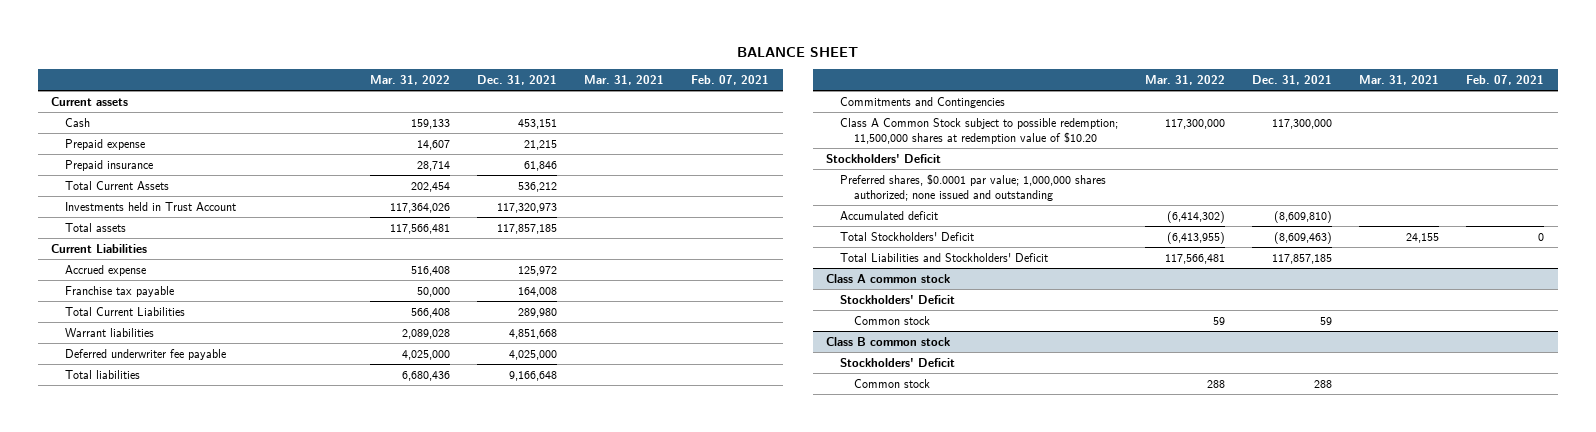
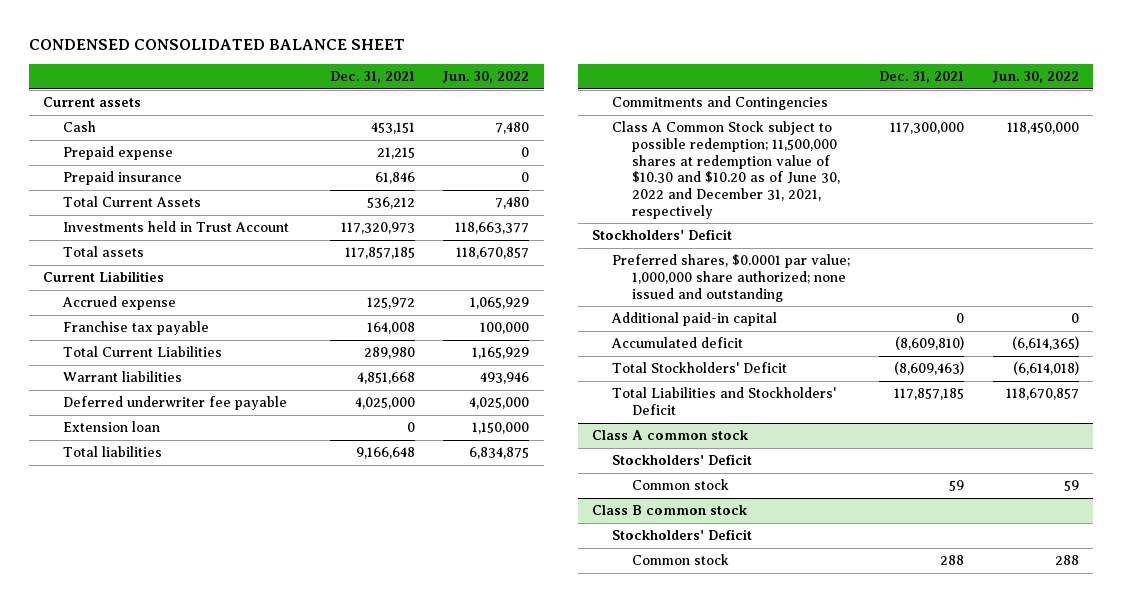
[736,46,858,57] BALANCE SHEET -> [28,38,405,50] CONDENSED CONSOLIDATED BALANCE SHEET
[370,74,451,85] Mar. 31, 2022 -> none
[584,74,665,85] Mar. 31, 2021 -> none
[691,74,770,85] Feb. 07, 2021 -> none
none -> [442,71,530,84] Jun. 30, 2022
none -> [62,421,160,433] Extension loan
[840,117,1119,144] Class A Common Stock subject to possible redemption; 11,500,000 shares at redemption value of $10.20 -> [612,121,841,219] Class A Common Stock subject to possible redemption; 11,500,000 shares at redemption value of $10.30 and $10.20 as of June 30, 2022 and December 31, 2021, respectively
[840,173,1107,201] Preferred shares, $0.0001 par value; 1,000,000 shares authorized; none issued and outstanding -> [612,254,851,302] Preferred shares, $0.0001 par value; 1,000,000 share authorized; none issued and outstanding
none -> [611,312,778,327] Additional paid-in capital

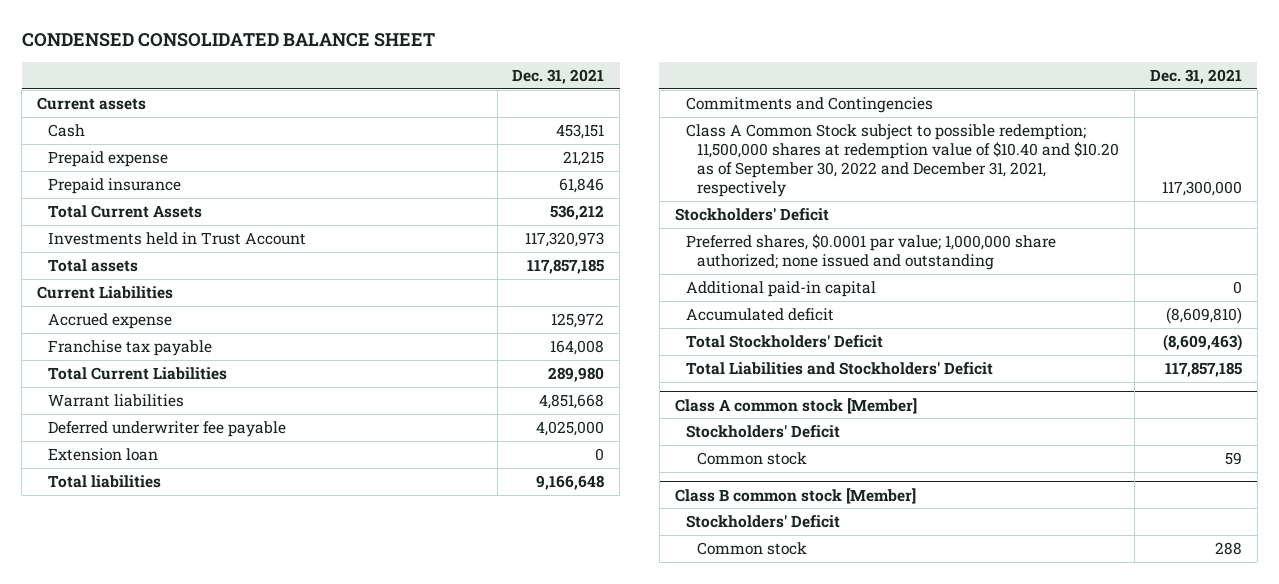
[442,71,530,84] Jun. 30, 2022 -> none
[612,121,841,219] Class A Common Stock subject to possible redemption; 11,500,000 shares at redemption value of $10.30 and $10.20 as of June 30, 2022 and December 31, 2021, respectively -> [685,124,1120,197] Class A Common Stock subject to possible redemption; 11,500,000 shares at redemption value of $10.40 and $10.20 as of September 30, 2022 and December 31, 2021, respectively
[592,430,750,441] Class A common stock -> [674,397,917,414] Class A common stock [Member]
[592,505,749,516] Class B common stock -> [674,487,916,504] Class B common stock [Member]

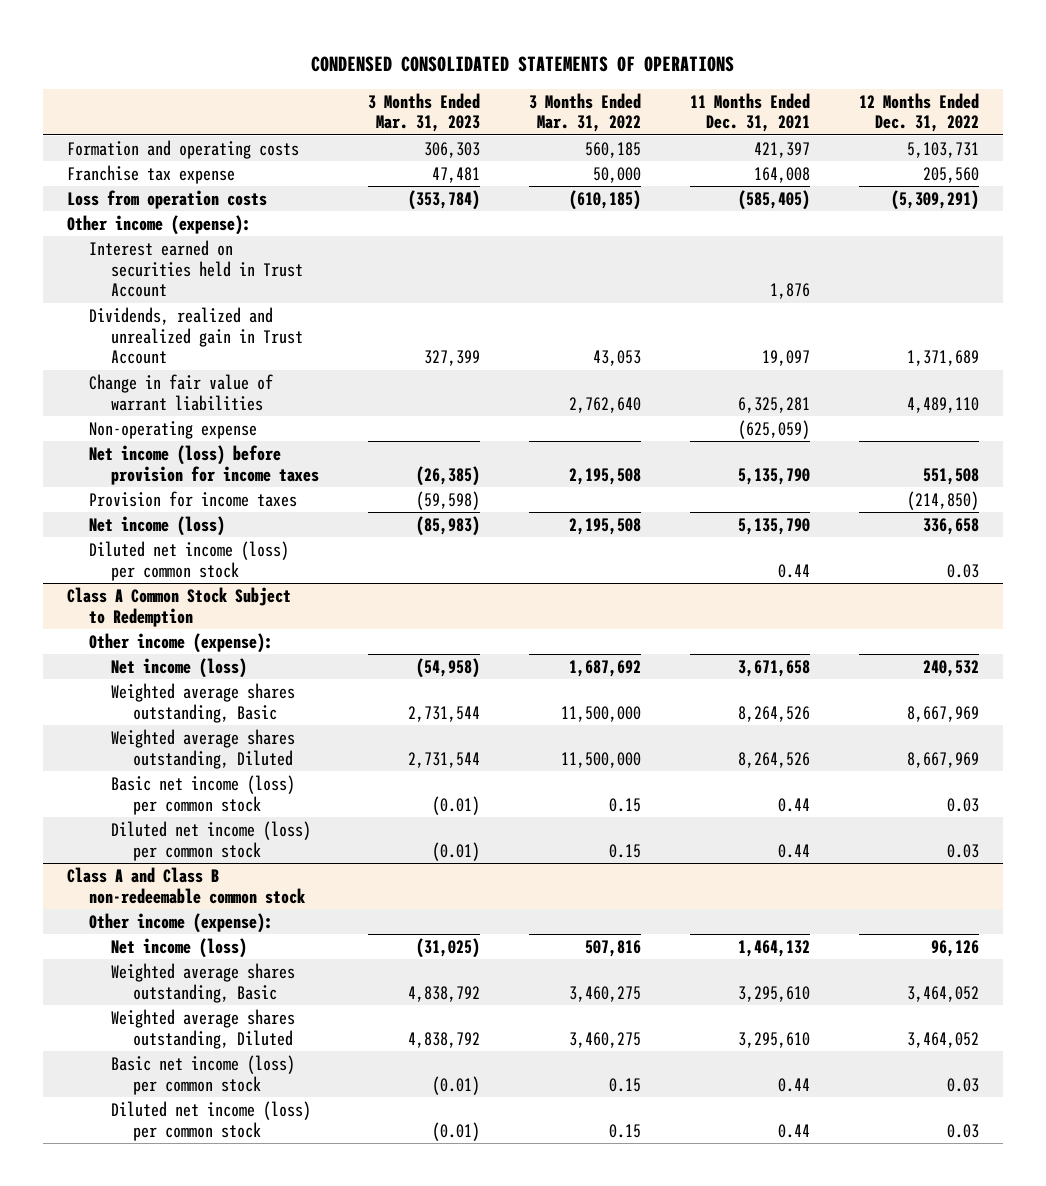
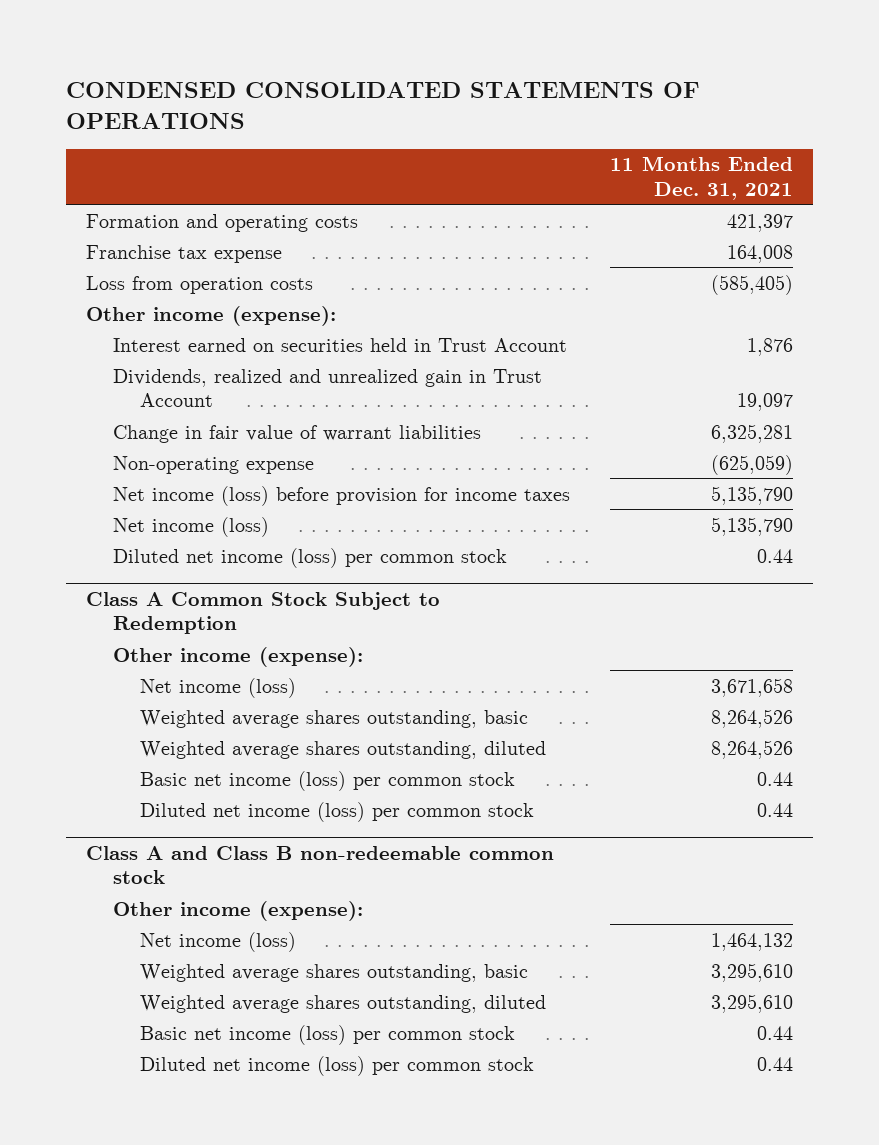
[367,92,480,133] 3 Months Ended Mar. 31, 2023 -> none
[528,92,641,133] 3 Months Ended Mar. 31, 2022 -> none
[858,92,979,133] 12 Months Ended Dec. 31, 2022 -> none
[89,490,298,507] Provision for income taxes -> none
[111,682,296,723] Weighted average shares outstanding, Basic -> [140,709,529,728] Weighted average shares outstanding, basic
[111,728,296,769] Weighted average shares outstanding, Diluted -> [140,740,547,759] Weighted average shares outstanding, diluted
[111,962,296,1003] Weighted average shares outstanding, Basic -> [140,963,529,982] Weighted average shares outstanding, basic
[111,1008,296,1049] Weighted average shares outstanding, Diluted -> [140,994,547,1013] Weighted average shares outstanding, diluted

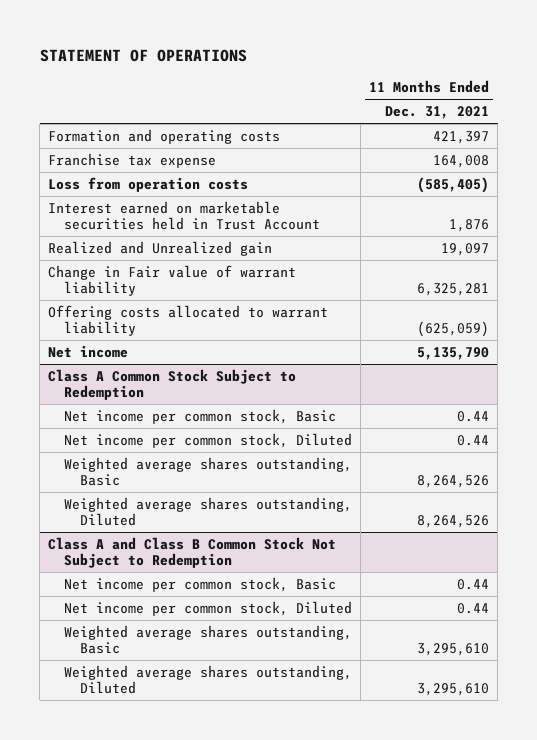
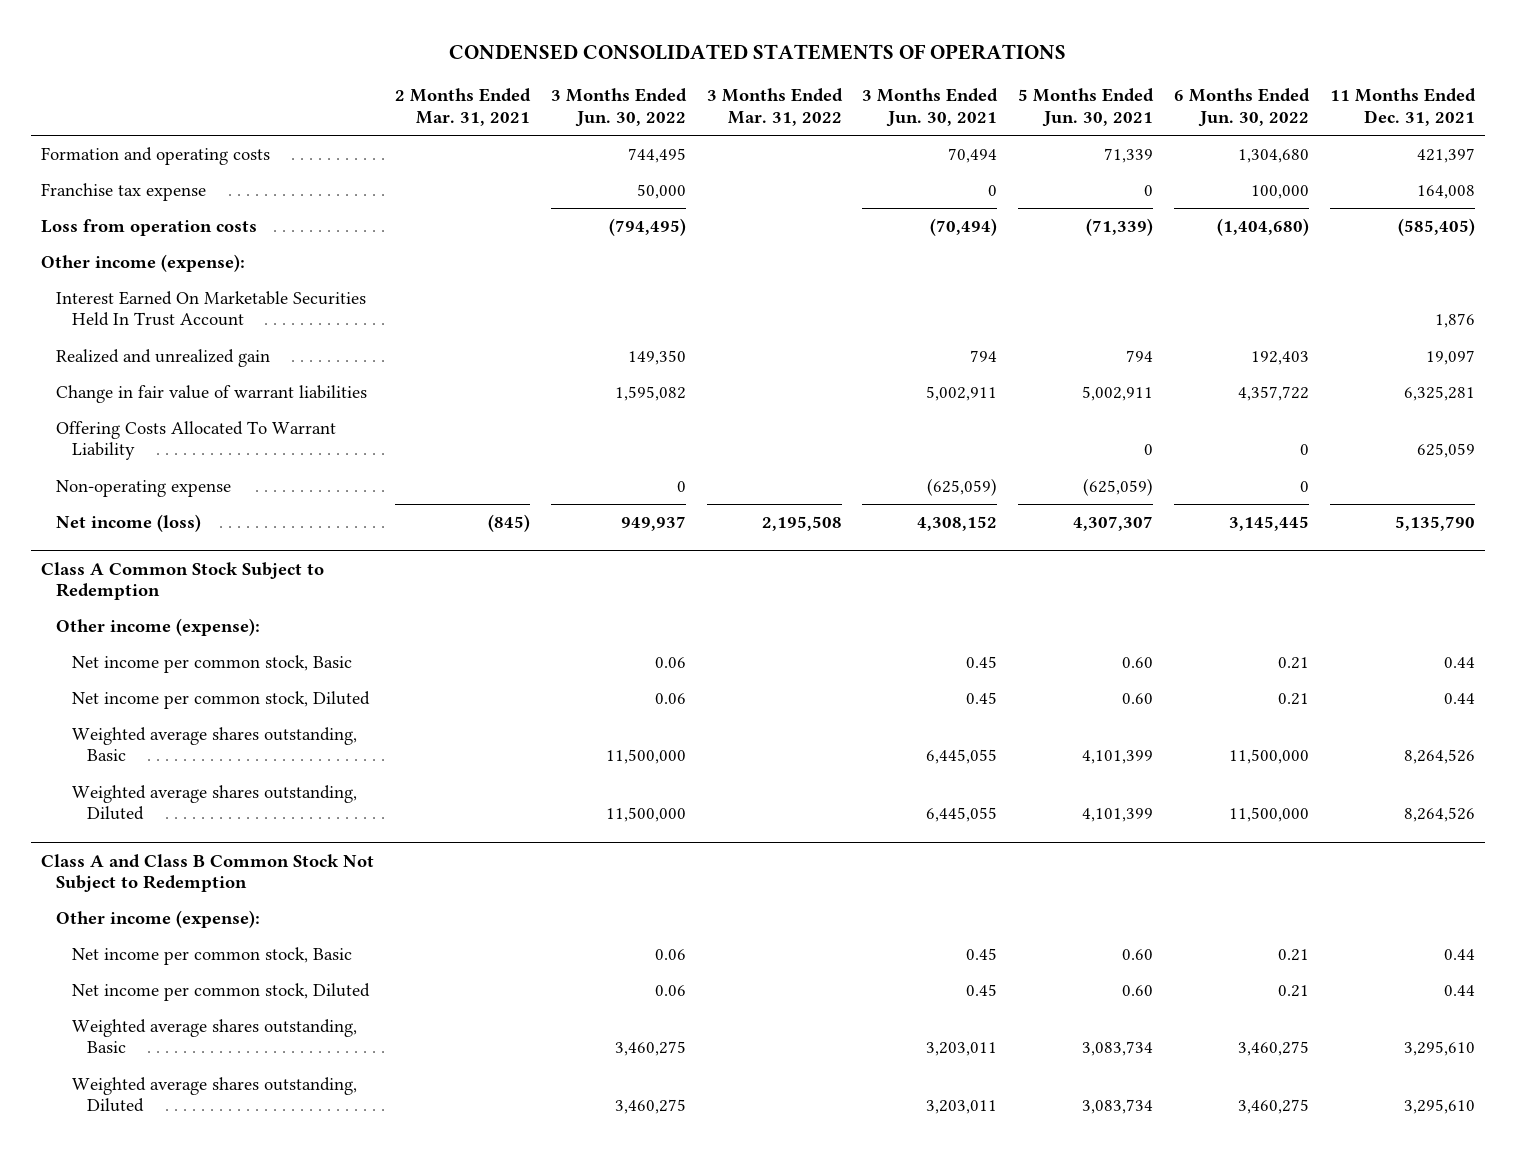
[39,48,247,62] STATEMENT OF OPERATIONS -> [449,44,1067,61] CONDENSED CONSOLIDATED STATEMENTS OF OPERATIONS
none -> [394,88,531,126] 2 Months Ended Mar. 31, 2021
none -> [550,88,687,127] 3 Months Ended Jun. 30, 2022
none -> [706,88,843,126] 3 Months Ended Mar. 31, 2022
none -> [862,88,999,127] 3 Months Ended Jun. 30, 2021
none -> [1018,88,1155,127] 5 Months Ended Jun. 30, 2021
none -> [1174,88,1311,127] 6 Months Ended Jun. 30, 2022
none -> [41,253,246,272] Other income (expense):
[48,200,321,230] Interest earned on marketable securities held in Trust Account -> [56,290,367,327] Interest Earned On Marketable Securities Held In Trust Account
[48,240,273,256] Realized and Unrealized gain -> [56,348,271,367] Realized and unrealized gain
[48,264,297,296] Change in Fair value of warrant liability -> [56,384,368,403] Change in fair value of warrant liabilities
[48,304,329,336] Offering costs allocated to warrant liability -> [56,420,337,461] Offering Costs Allocated To Warrant Liability
[417,320,490,337] (625,059) -> [1416,443,1475,459] 625,059
none -> [56,479,232,497] Non-operating expense
[48,344,129,358] Net income -> [56,513,202,532] Net income (loss)
none -> [56,617,261,636] Other income (expense):
none -> [56,909,261,928] Other income (expense):

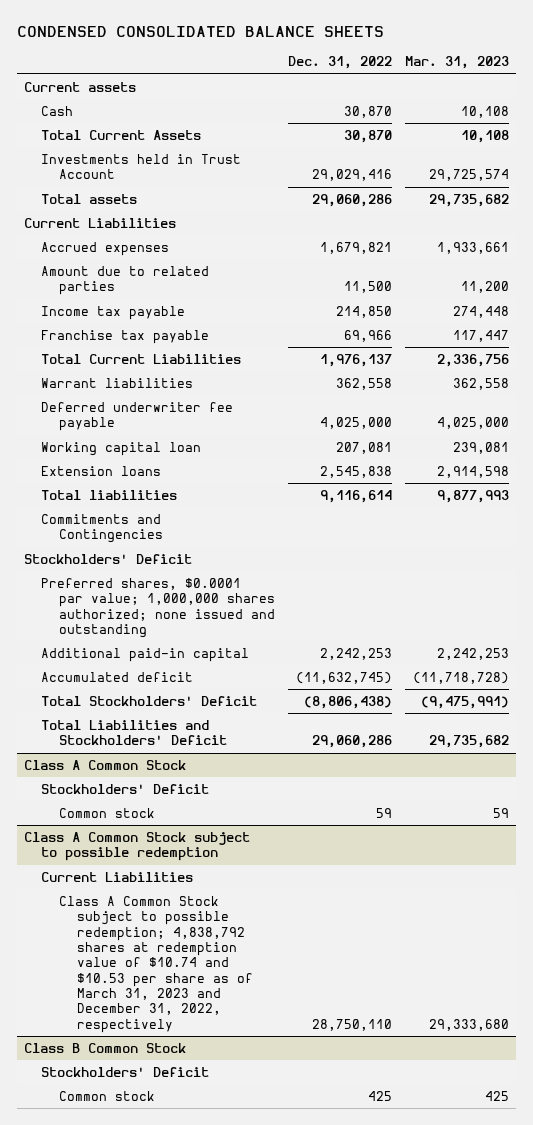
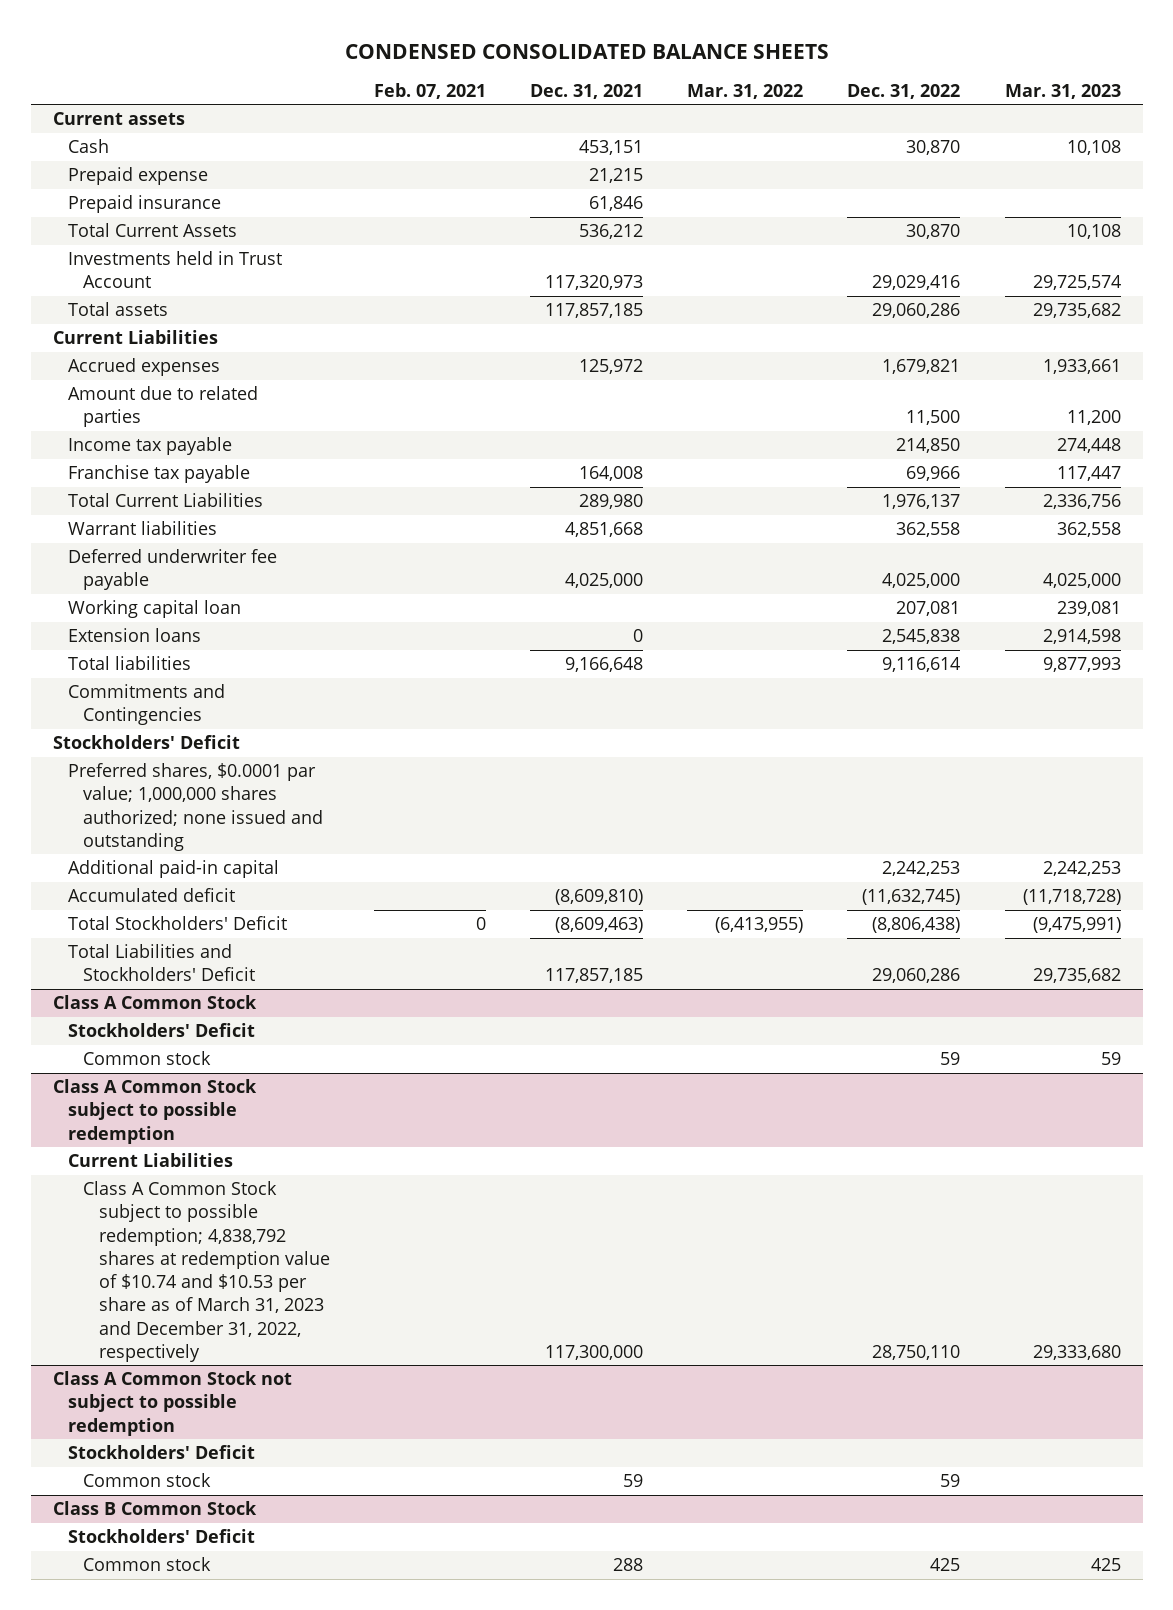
none -> [373,82,486,99] Feb. 07, 2021
none -> [530,83,644,99] Dec. 31, 2021
none -> [687,83,804,99] Mar. 31, 2022
none -> [68,167,209,186] Prepaid expense
none -> [68,195,222,214] Prepaid insurance
none -> [52,1371,292,1436] Class A Common Stock not subject to possible redemption
none -> [68,1445,256,1460] Stockholders' Deficit
none -> [83,1473,212,1488] Common stock

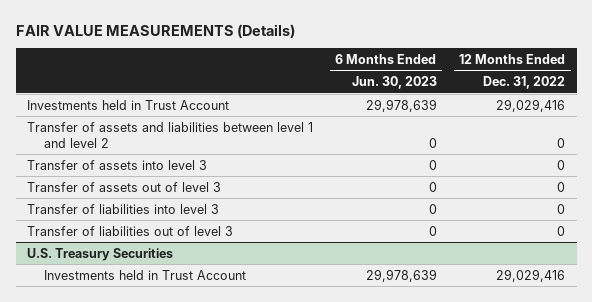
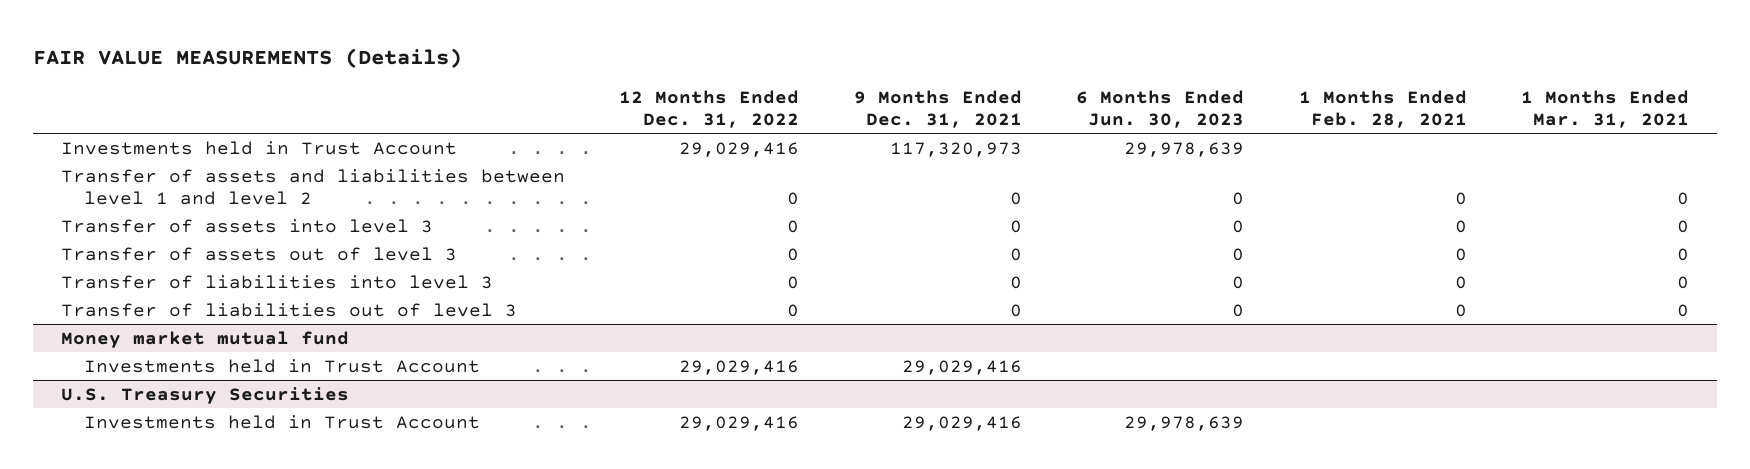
none -> [853,89,1022,129] 9 Months Ended Dec. 31, 2021
none -> [1298,89,1467,129] 1 Months Ended Feb. 28, 2021
none -> [1521,89,1690,129] 1 Months Ended Mar. 31, 2021
none -> [60,330,349,348] Money market mutual fund
none -> [83,358,480,373] Investments held in Trust Account

